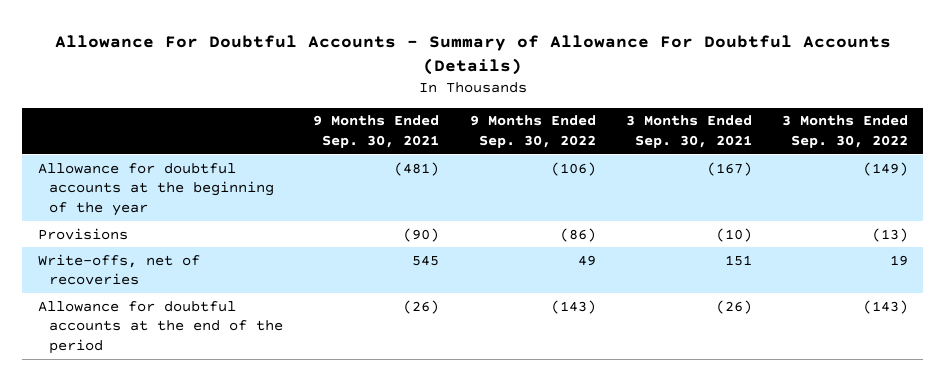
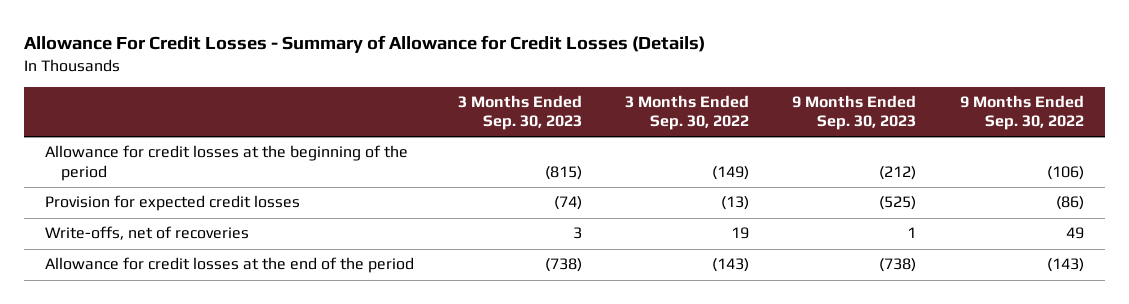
[54,34,891,75] Allowance For Doubtful Accounts - Summary of Allowance For Doubtful Accounts (Details) -> [23,34,705,53] Allowance For Credit Losses - Summary of Allowance for Credit Losses (Details)
[313,115,440,149] 9 Months Ended Sep. 30, 2021 -> none
[625,115,752,149] 3 Months Ended Sep. 30, 2021 -> none
none -> [457,95,582,131] 3 Months Ended Sep. 30, 2023
none -> [792,95,917,131] 9 Months Ended Sep. 30, 2023
[37,162,275,217] Allowance for doubtful accounts at the beginning of the year -> [45,145,409,181] Allowance for credit losses at the beginning of the period
[37,227,128,240] Provisions -> [45,195,301,212] Provision for expected credit losses
[37,300,284,355] Allowance for doubtful accounts at the end of the period -> [45,257,415,274] Allowance for credit losses at the end of the period

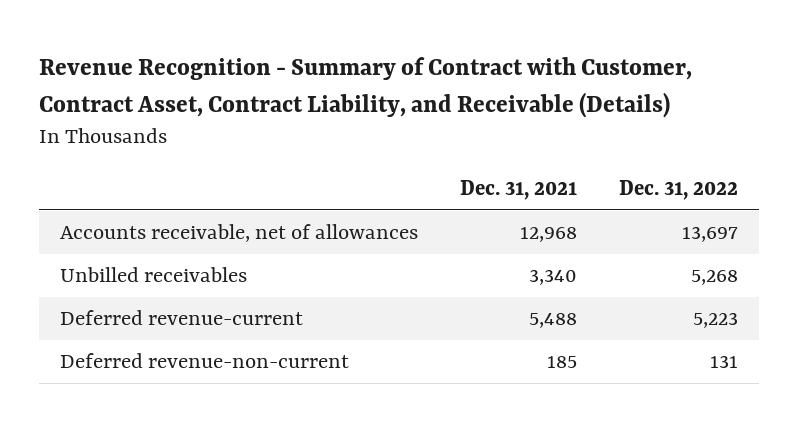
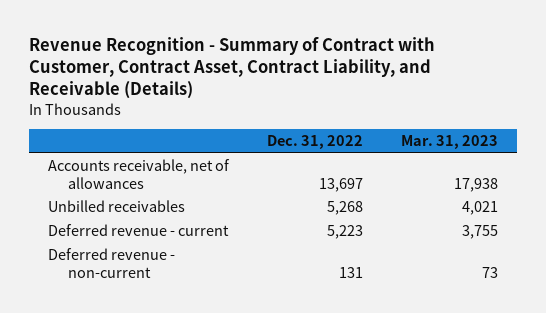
[459,179,577,200] Dec. 31, 2021 -> none
none -> [401,135,499,150] Mar. 31, 2023
[59,310,303,326] Deferred revenue-current -> [47,224,229,237] Deferred revenue - current
[59,353,349,369] Deferred revenue-non-current -> [47,248,175,278] Deferred revenue - non-current

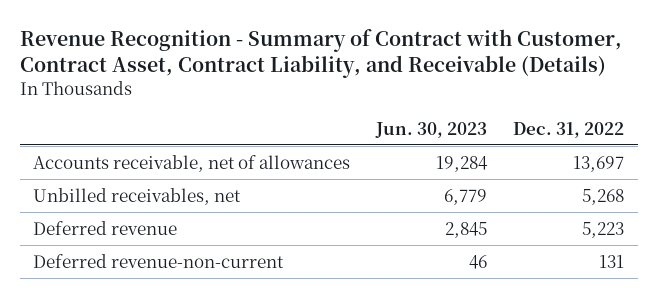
[401,135,499,150] Mar. 31, 2023 -> none
none -> [375,121,488,138] Jun. 30, 2023
[47,200,185,213] Unbilled receivables -> [32,187,241,205] Unbilled receivables, net
[47,224,229,237] Deferred revenue - current -> [32,220,177,235] Deferred revenue
[47,248,175,278] Deferred revenue - non-current -> [32,253,284,268] Deferred revenue-non-current

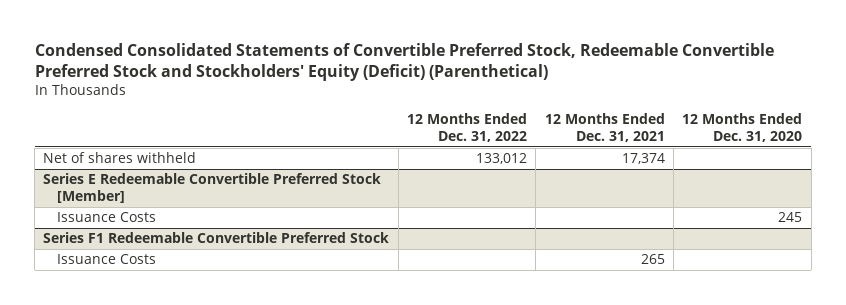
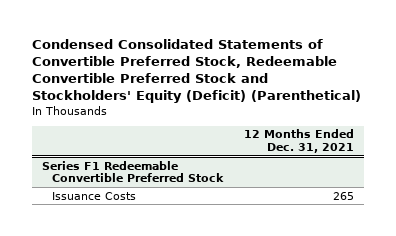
[407,113,528,143] 12 Months Ended Dec. 31, 2022 -> none
[682,113,803,143] 12 Months Ended Dec. 31, 2020 -> none
[43,152,197,164] Net of shares withheld -> none
[43,173,382,204] Series E Redeemable Convertible Preferred Stock [Member] -> none
[56,212,156,223] Issuance Costs -> none

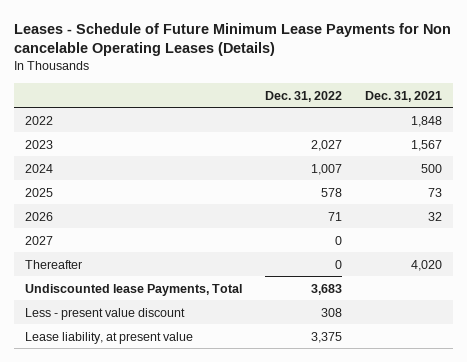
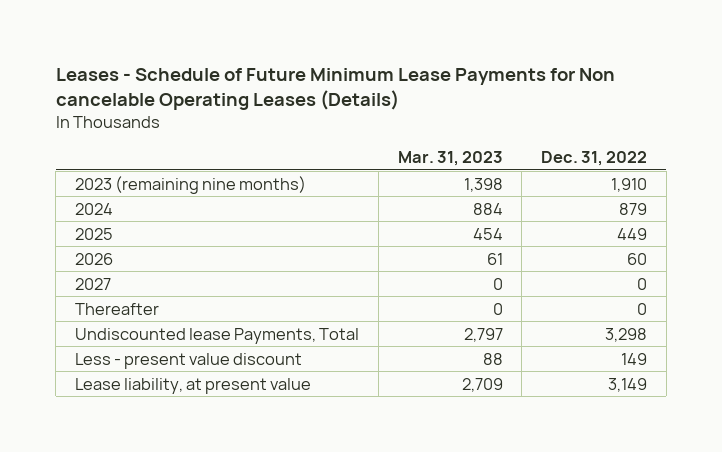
[364,90,442,102] Dec. 31, 2021 -> none
none -> [397,151,503,167] Mar. 31, 2023
[25,115,54,125] 2022 -> none
[25,139,54,149] 2023 -> [75,175,307,194] 2023 (remaining nine months)
[311,139,343,151] 2,027 -> [611,177,648,192] 1,910
[311,163,343,175] 1,007 -> [619,202,648,215] 879
[321,187,343,197] 578 -> [617,227,648,240] 449
[328,211,343,221] 71 -> [627,252,648,265] 60
[311,283,343,295] 3,683 -> [605,327,648,342] 3,298
[321,307,343,317] 308 -> [621,352,648,365] 149
[311,331,343,343] 3,375 -> [608,377,648,392] 3,149

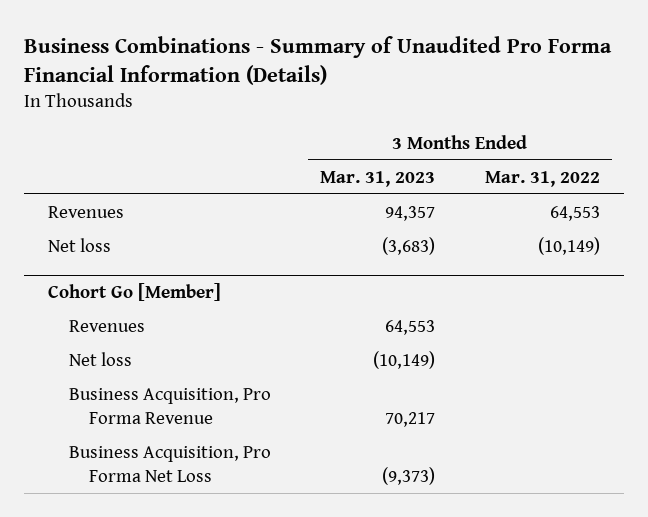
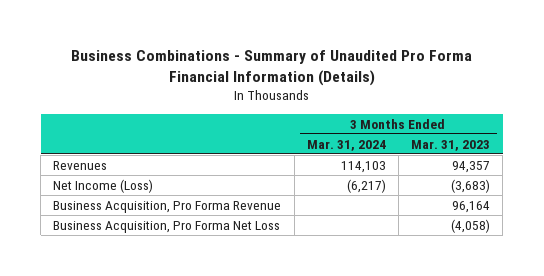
[484,170,600,187] Mar. 31, 2022 -> none
none -> [306,139,386,151] Mar. 31, 2024
[48,282,222,301] Cohort Go [Member] -> none
[68,319,145,332] Revenues -> none
[68,351,132,366] Net loss -> none
[48,237,112,252] Net loss -> [53,178,154,193] Net Income (Loss)
[385,411,436,427] 70,217 -> [452,200,491,213] 96,164
[382,466,436,485] (9,373) -> [451,218,491,233] (4,058)

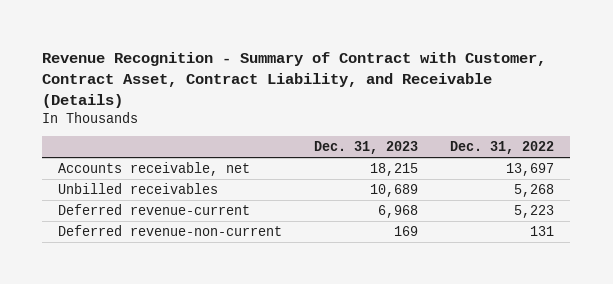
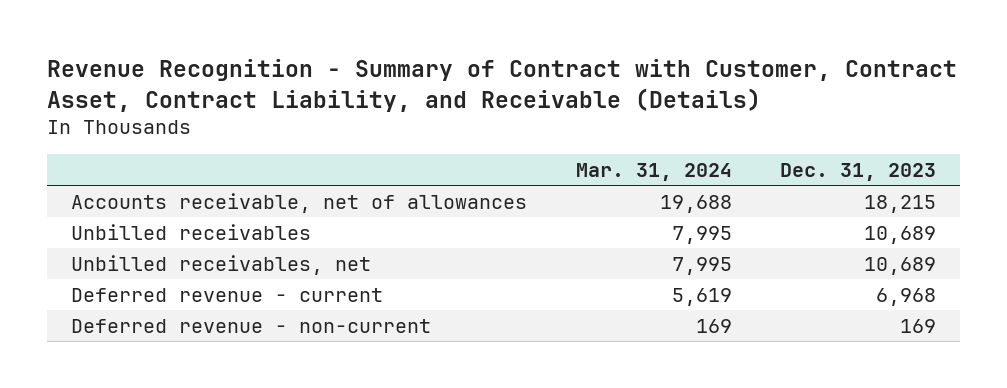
[450,141,555,155] Dec. 31, 2022 -> none
none -> [575,162,732,181] Mar. 31, 2024
[58,162,251,177] Accounts receivable, net -> [71,192,528,213] Accounts receivable, net of allowances
none -> [71,254,372,275] Unbilled receivables, net
[58,204,251,216] Deferred revenue-current -> [71,287,384,302] Deferred revenue - current
[58,225,283,237] Deferred revenue-non-current -> [71,318,432,333] Deferred revenue - non-current

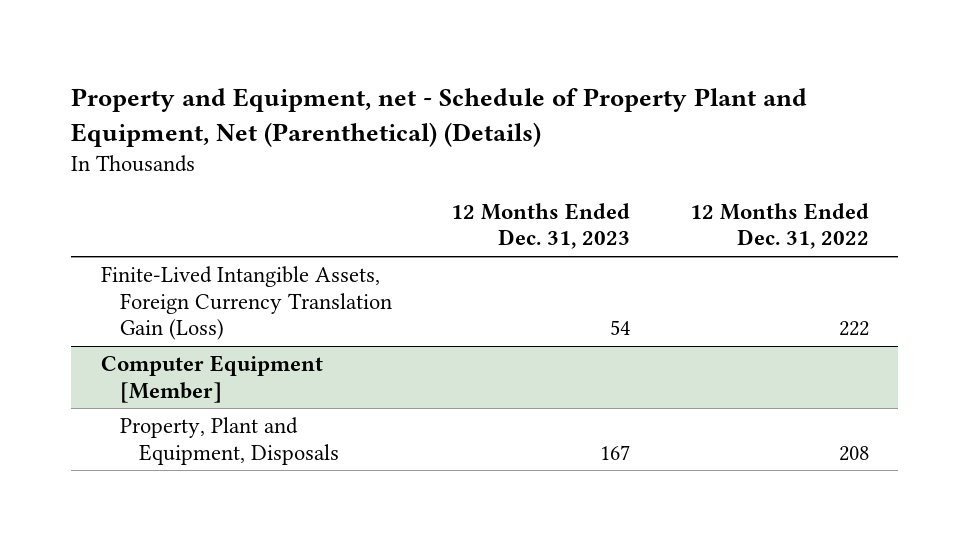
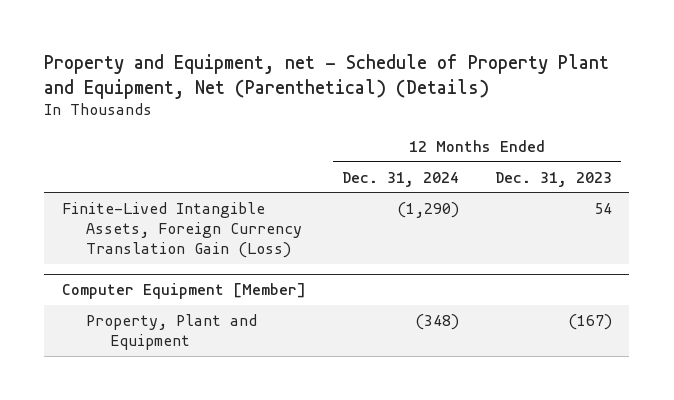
[689,203,869,250] 12 Months Ended Dec. 31, 2022 -> none
none -> [341,171,459,187] Dec. 31, 2024
[120,417,340,465] Property, Plant and Equipment, Disposals -> [85,313,257,350] Property, Plant and Equipment
[600,444,631,460] 167 -> [567,313,612,330] (167)

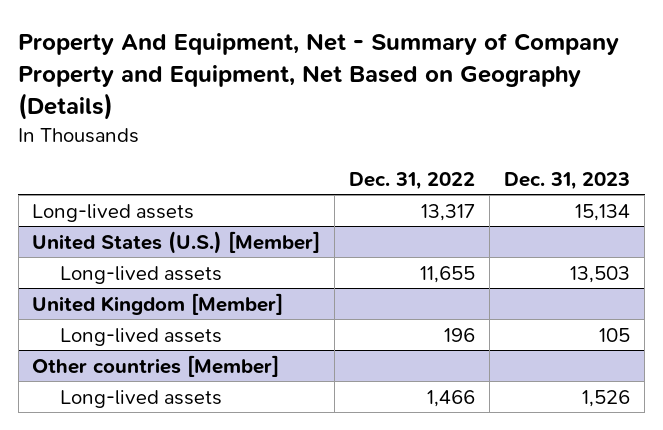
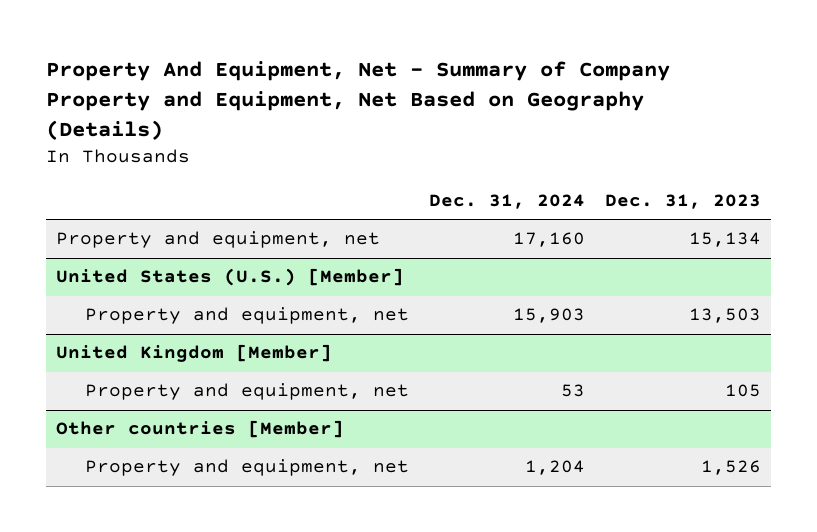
[349,171,476,190] Dec. 31, 2022 -> none
none -> [429,194,586,210] Dec. 31, 2024
[32,203,195,222] Long-lived assets -> [55,231,380,249] Property and equipment, net
[60,265,223,284] Long-lived assets -> [85,307,410,325] Property and equipment, net
[60,327,223,346] Long-lived assets -> none
none -> [85,383,410,401] Property and equipment, net
[60,389,223,408] Long-lived assets -> [85,459,410,477] Property and equipment, net

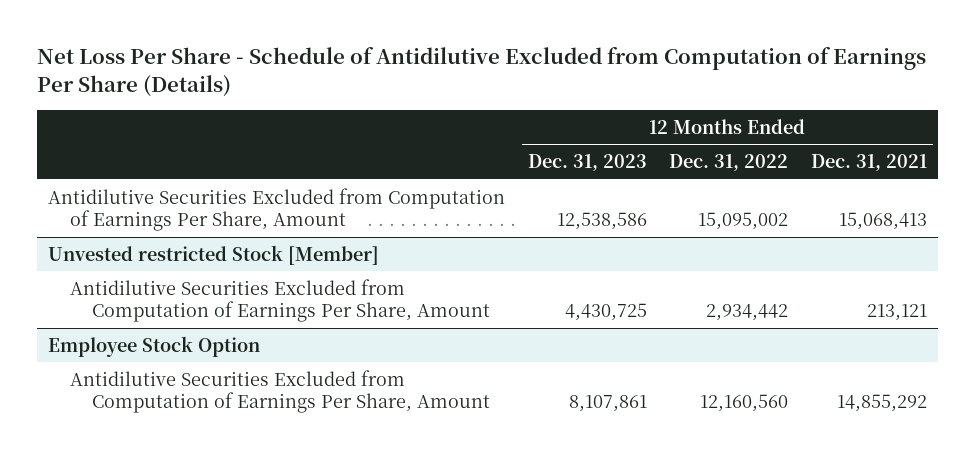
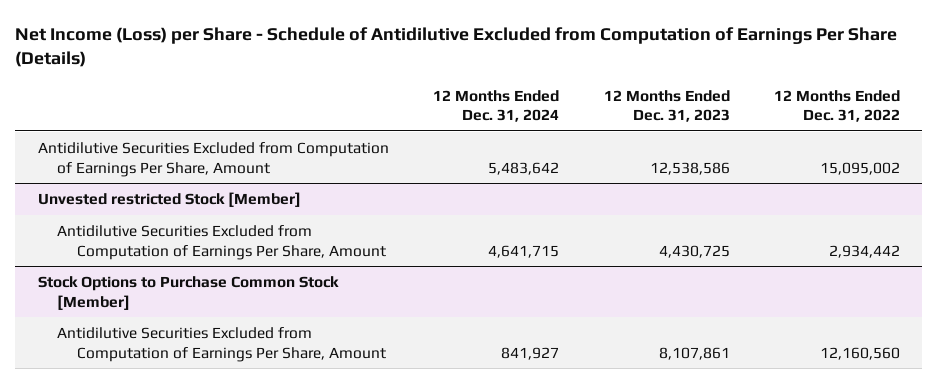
[36,47,926,98] Net Loss Per Share - Schedule of Antidilutive Excluded from Computation of Earnings Per Share (Details) -> [15,26,898,67] Net Income (Loss) per Share - Schedule of Antidilutive Excluded from Computation of Earnings Per Share (Details)
[811,154,928,172] Dec. 31, 2021 -> none
none -> [433,89,560,123] 12 Months Ended Dec. 31, 2024
[48,335,261,357] Employee Stock Option -> [37,276,339,310] Stock Options to Purchase Common Stock [Member]

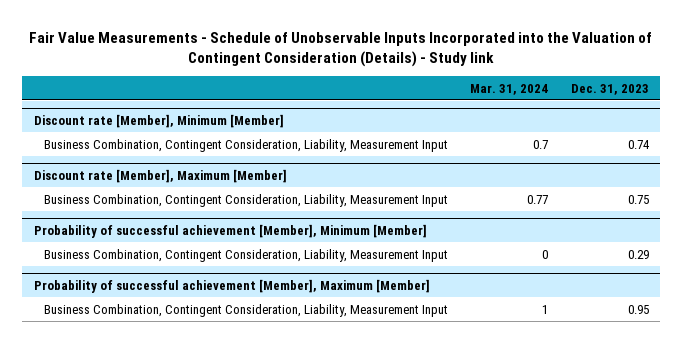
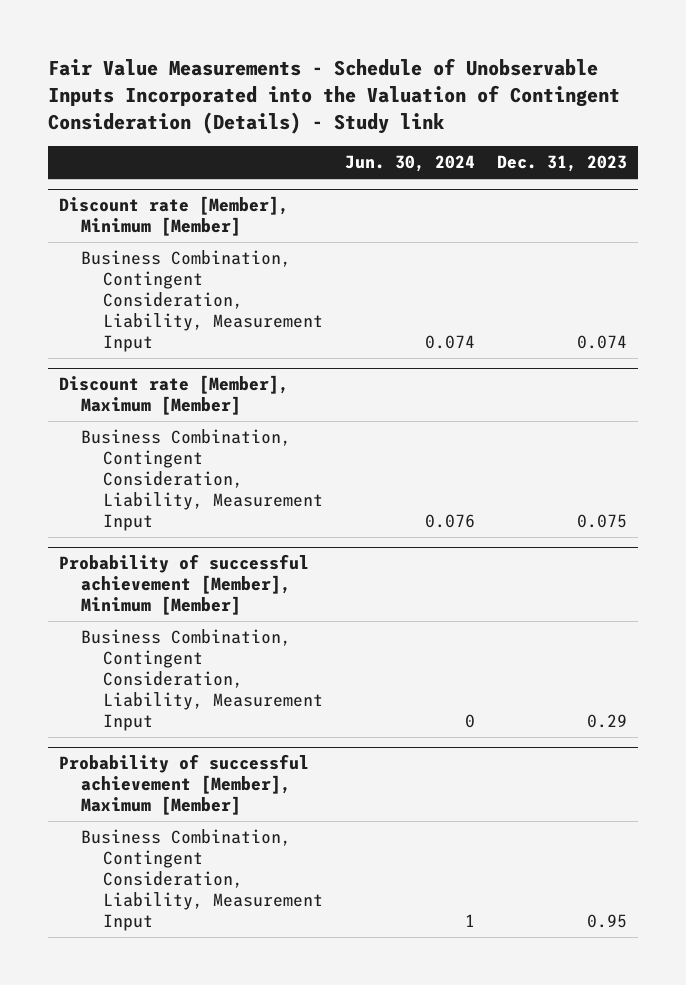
[470,83,549,95] Mar. 31, 2024 -> none
none -> [344,155,475,173] Jun. 30, 2024
[627,139,650,149] 0.74 -> [576,334,627,349] 0.074
[627,194,649,204] 0.75 -> [576,513,627,528] 0.075

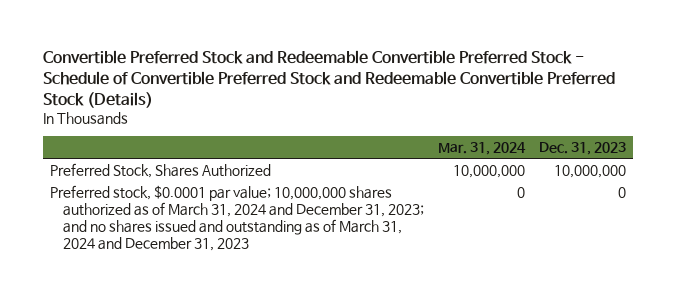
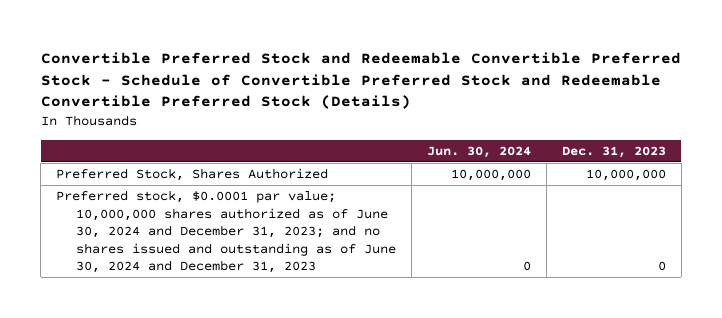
[437,142,526,156] Mar. 31, 2024 -> none
none -> [426,145,531,158] Jun. 30, 2024
[49,185,424,252] Preferred stock, $0.0001 par value; 10,000,000 shares authorized as of March 31, 2024 and December 31, 2023; and no shares issued and outstanding as of March 31, 2024 and December 31, 2023 -> [56,190,396,274] Preferred stock, $0.0001 par value; 10,000,000 shares authorized as of June 30, 2024 and December 31, 2023; and no shares issued and outstanding as of June 30, 2024 and December 31, 2023

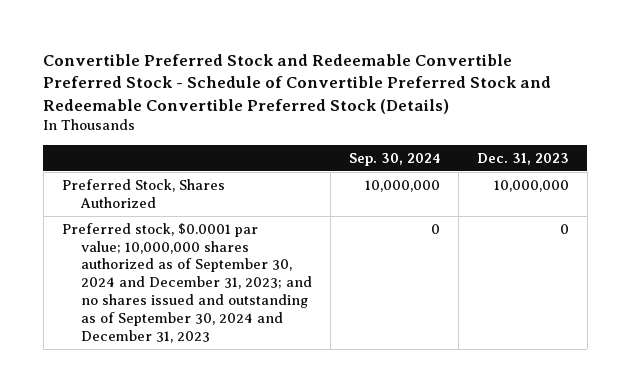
[426,145,531,158] Jun. 30, 2024 -> none
none -> [349,152,441,166] Sep. 30, 2024
[56,190,396,274] Preferred stock, $0.0001 par value; 10,000,000 shares authorized as of June 30, 2024 and December 31, 2023; and no shares issued and outstanding as of June 30, 2024 and December 31, 2023 -> [61,222,313,343] Preferred stock, $0.0001 par value; 10,000,000 shares authorized as of September 30, 2024 and December 31, 2023; and no shares issued and outstanding as of September 30, 2024 and December 31, 2023

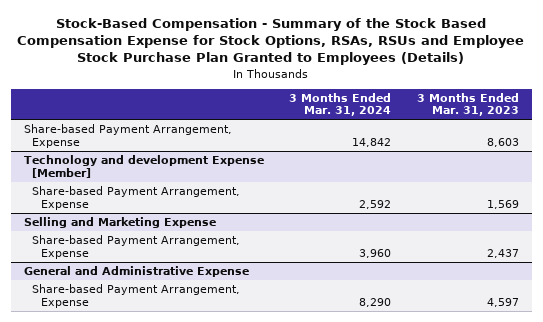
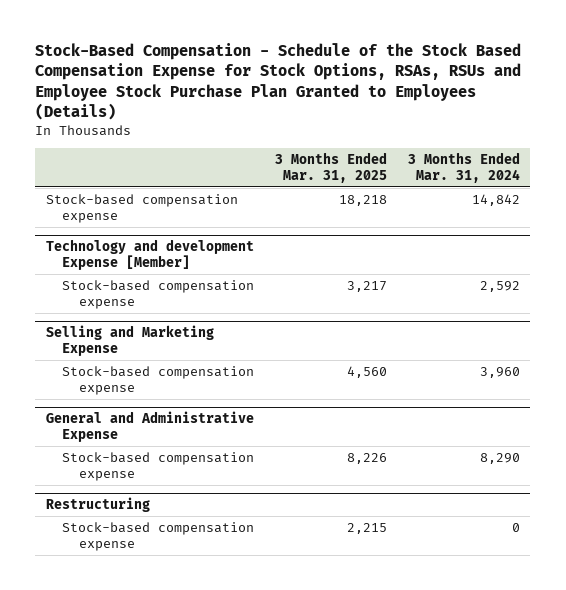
[17,17,525,66] Stock-Based Compensation - Summary of the Stock Based Compensation Expense for Stock Options, RSAs, RSUs and Employee Stock Purchase Plan Granted to Employees (Details) -> [35,42,522,121] Stock-Based Compensation - Schedule of the Stock Based Compensation Expense for Stock Options, RSAs, RSUs and Employee Stock Purchase Plan Granted to Employees (Details)
[417,92,520,117] 3 Months Ended Mar. 31, 2023 -> none
none -> [275,151,388,184] 3 Months Ended Mar. 31, 2025
[23,123,232,148] Share-based Payment Arrangement, Expense -> [45,193,238,224] Stock-based compensation expense
[32,185,241,210] Share-based Payment Arrangement, Expense -> [62,279,255,310] Stock-based compensation expense
[32,234,241,259] Share-based Payment Arrangement, Expense -> [62,365,255,396] Stock-based compensation expense
[32,283,241,308] Share-based Payment Arrangement, Expense -> [62,451,255,482] Stock-based compensation expense
none -> [45,496,150,512] Restructuring
none -> [62,521,255,552] Stock-based compensation expense

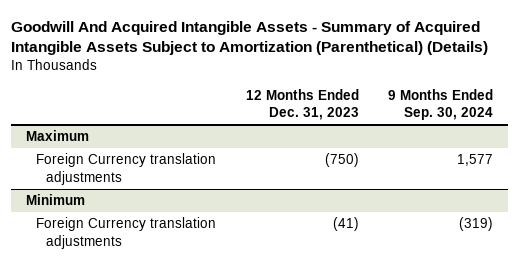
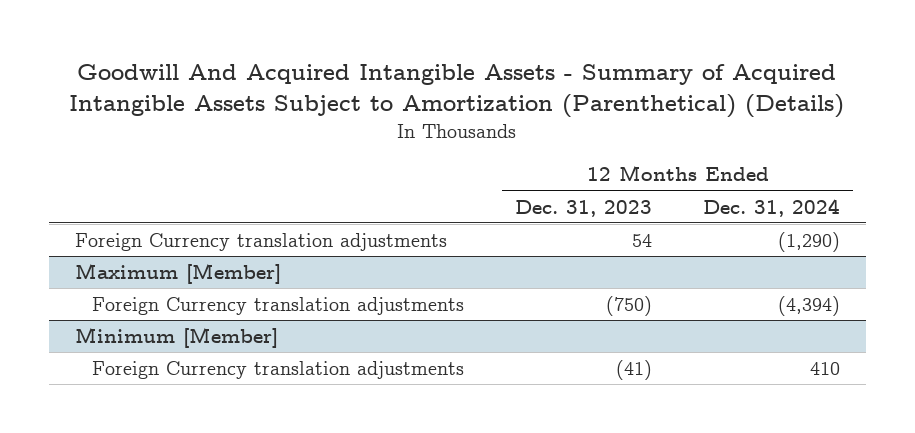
[388,88,494,121] 9 Months Ended Sep. 30, 2024 -> none
none -> [703,198,841,217] Dec. 31, 2024
none -> [74,232,447,251] Foreign Currency translation adjustments
[25,130,89,142] Maximum -> [74,262,281,284] Maximum [Member]
[25,194,85,206] Minimum -> [74,326,278,348] Minimum [Member]

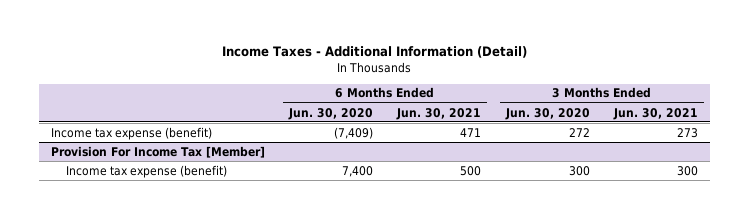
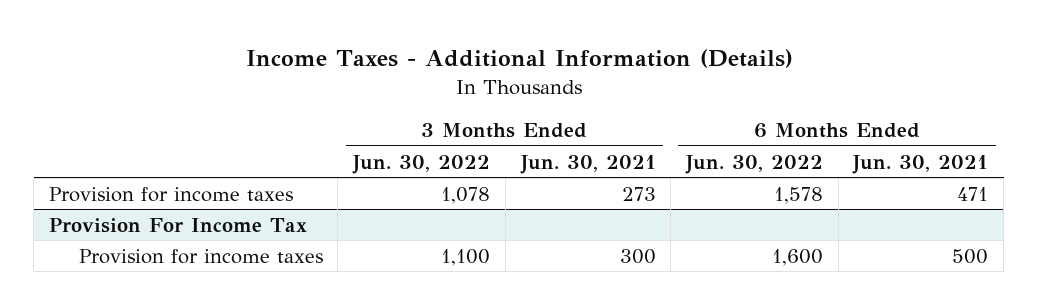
[222,46,528,59] Income Taxes - Additional Information (Detail) -> [245,48,793,68] Income Taxes - Additional Information (Details)
[288,107,374,120] Jun. 30, 2020 -> none
[504,107,590,120] Jun. 30, 2020 -> none
none -> [352,154,491,174] Jun. 30, 2022
none -> [684,154,823,174] Jun. 30, 2022
[50,126,212,140] Income tax expense (benefit) -> [49,186,294,202] Provision for income taxes
[50,145,265,158] Provision For Income Tax [Member] -> [49,217,308,233] Provision For Income Tax
[66,164,228,178] Income tax expense (benefit) -> [78,248,323,264] Provision for income taxes

